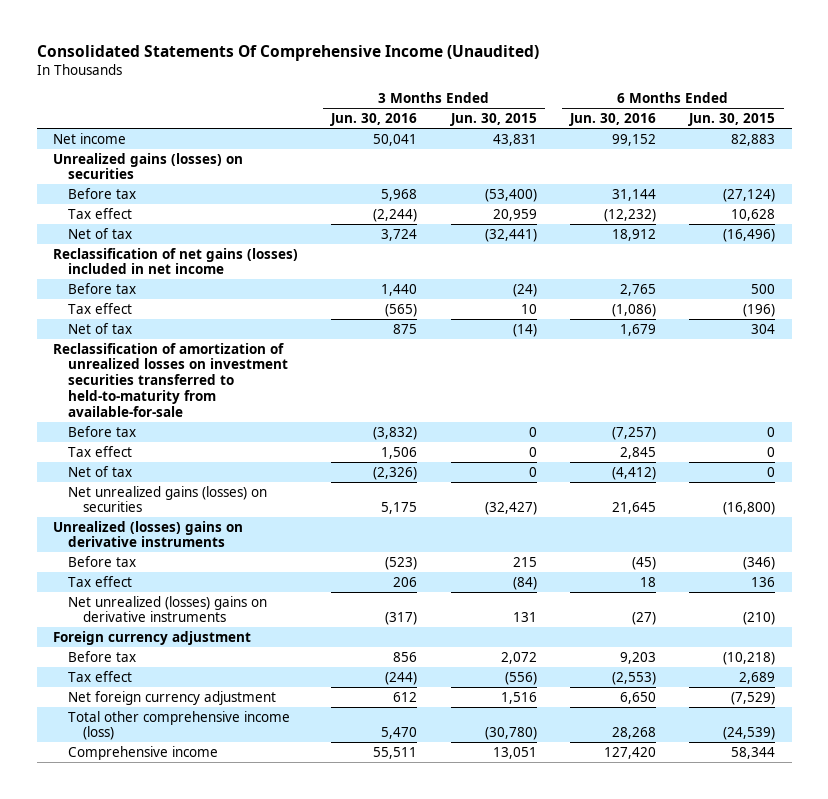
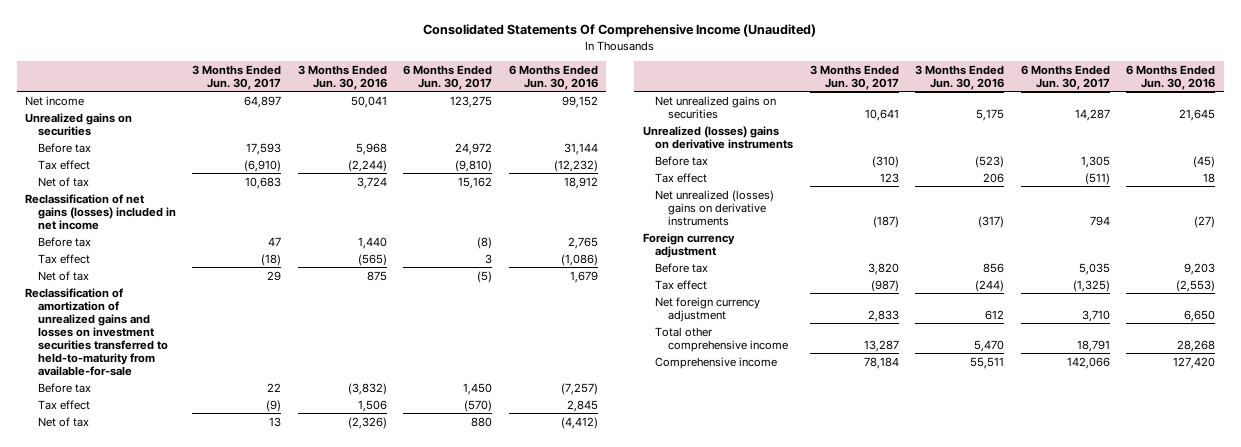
[449,113,537,127] Jun. 30, 2015 -> none
[688,113,776,127] Jun. 30, 2015 -> none
none -> [192,64,282,90] 3 Months Ended Jun. 30, 2017
none -> [403,64,493,90] 6 Months Ended Jun. 30, 2017
[53,152,244,180] Unrealized gains (losses) on securities -> [25,112,133,136] Unrealized gains on securities
[53,342,289,417] Reclassification of amortization of unrealized losses on investment securities transferred to held-to-maturity from available-for-sale -> [25,287,168,377] Reclassification of amortization of unrealized gains and losses on investment securities transferred to held-to-maturity from available-for-sale
[68,485,268,513] Net unrealized gains (losses) on securities -> [655,95,777,119] Net unrealized gains on securities
[68,710,291,741] Total other comprehensive income (loss) -> [655,326,788,352] Total other comprehensive income

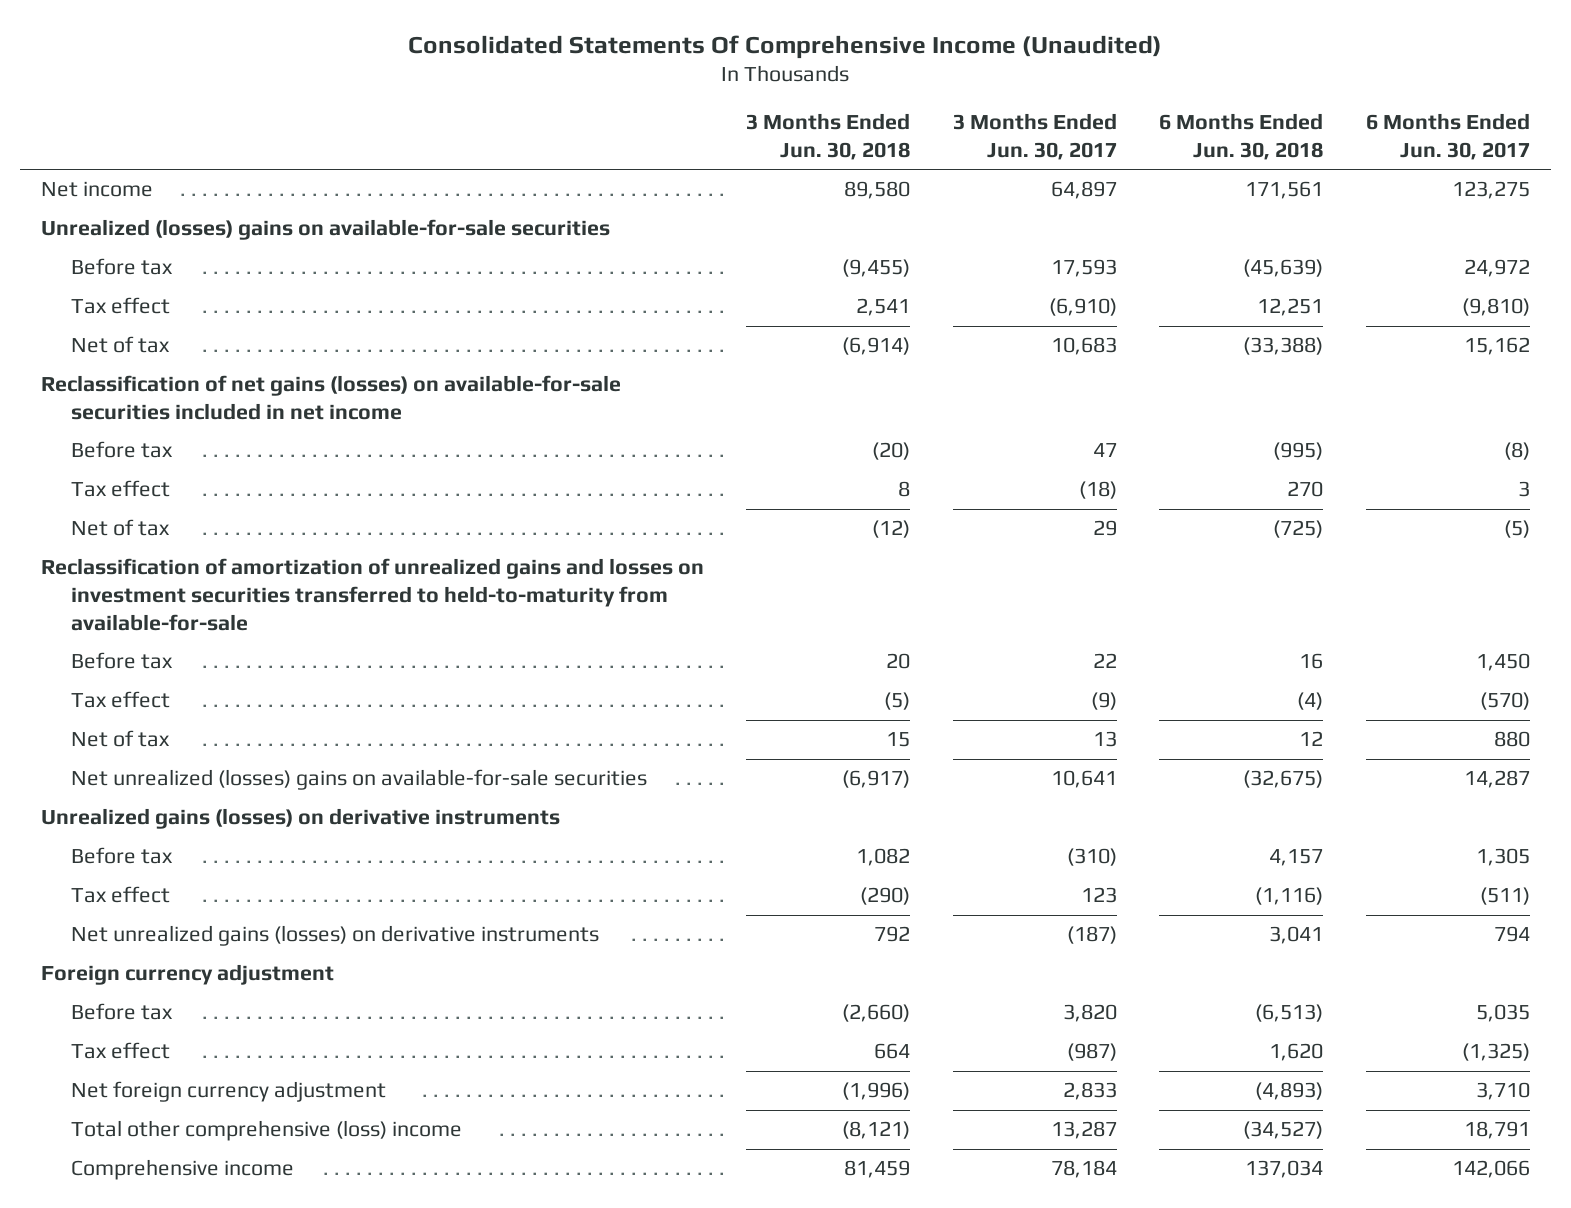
[297,64,387,90] 3 Months Ended Jun. 30, 2016 -> none
[508,64,598,90] 6 Months Ended Jun. 30, 2016 -> none
none -> [746,113,911,160] 3 Months Ended Jun. 30, 2018
none -> [1159,113,1324,160] 6 Months Ended Jun. 30, 2018
[25,112,133,136] Unrealized gains on securities -> [40,219,610,241] Unrealized (losses) gains on available-for-sale securities
[25,193,176,230] Reclassification of net gains (losses) included in net income -> [40,375,621,420] Reclassification of net gains (losses) on available-for-sale securities included in net income
[655,95,777,119] Net unrealized gains on securities -> [71,769,648,791] Net unrealized (losses) gains on available-for-sale securities
[642,125,794,149] Unrealized (losses) gains on derivative instruments -> [40,808,560,830] Unrealized gains (losses) on derivative instruments
[655,189,775,226] Net unrealized (losses) gains on derivative instruments -> [71,925,600,947] Net unrealized gains (losses) on derivative instruments
[655,326,788,352] Total other comprehensive income -> [71,1120,463,1142] Total other comprehensive (loss) income

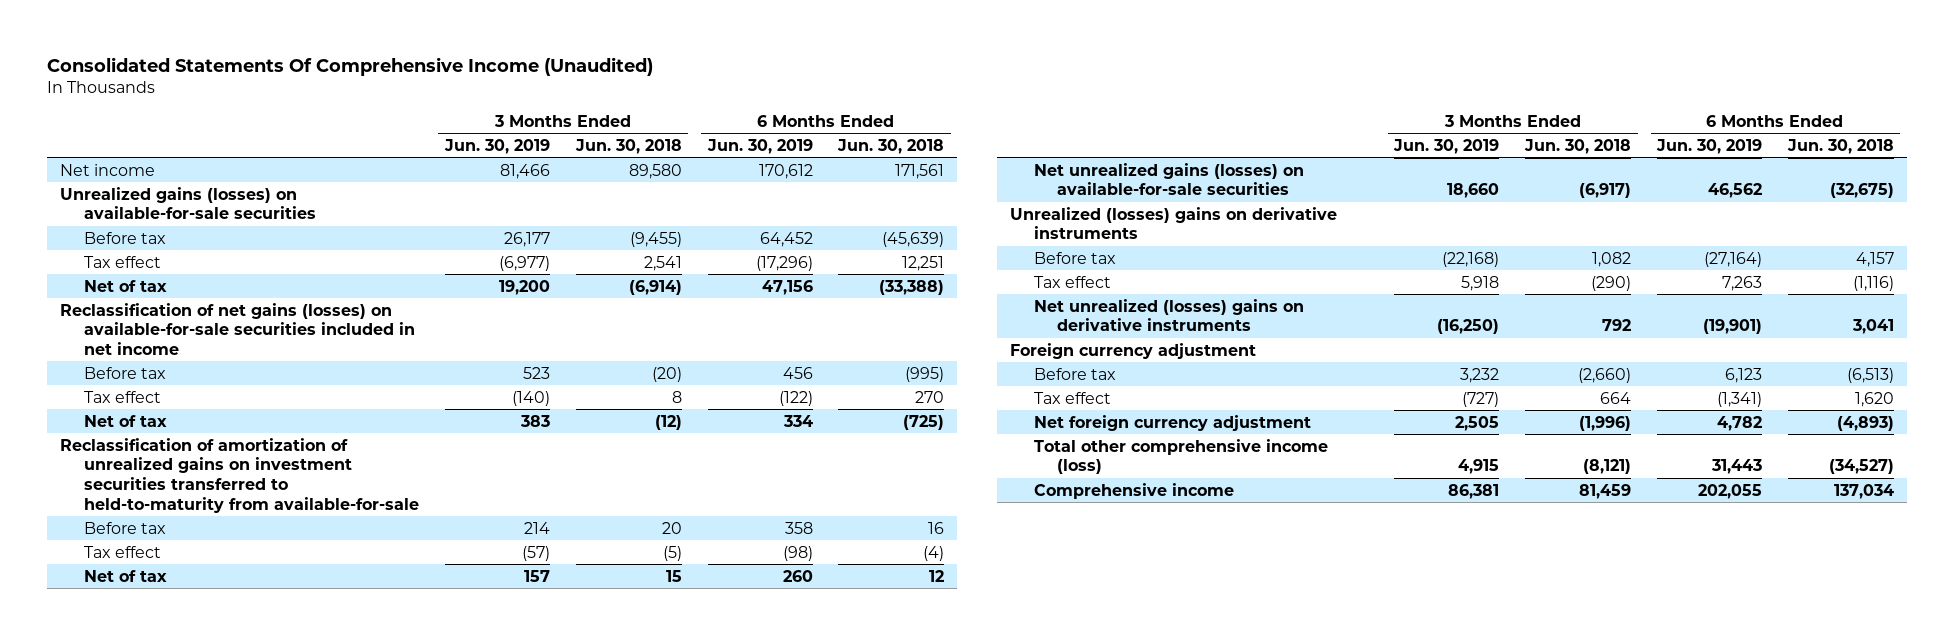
[952,113,1117,160] 3 Months Ended Jun. 30, 2017 -> none
[1366,113,1531,160] 6 Months Ended Jun. 30, 2017 -> none
none -> [443,138,550,154] Jun. 30, 2019
none -> [706,138,813,154] Jun. 30, 2019
[40,219,610,241] Unrealized (losses) gains on available-for-sale securities -> [60,186,317,220] Unrealized gains (losses) on available-for-sale securities
[40,558,704,631] Reclassification of amortization of unrealized gains and losses on investment securities transferred to held-to-maturity from available-for-sale -> [60,437,420,513] Reclassification of amortization of unrealized gains on investment securities transferred to held-to-maturity from available-for-sale
[71,769,648,791] Net unrealized (losses) gains on available-for-sale securities -> [1033,162,1304,196] Net unrealized gains (losses) on available-for-sale securities
[40,808,560,830] Unrealized gains (losses) on derivative instruments -> [1009,206,1337,240] Unrealized (losses) gains on derivative instruments
[71,925,600,947] Net unrealized gains (losses) on derivative instruments -> [1033,298,1304,332] Net unrealized (losses) gains on derivative instruments
[71,1120,463,1142] Total other comprehensive (loss) income -> [1033,438,1328,475] Total other comprehensive income (loss)

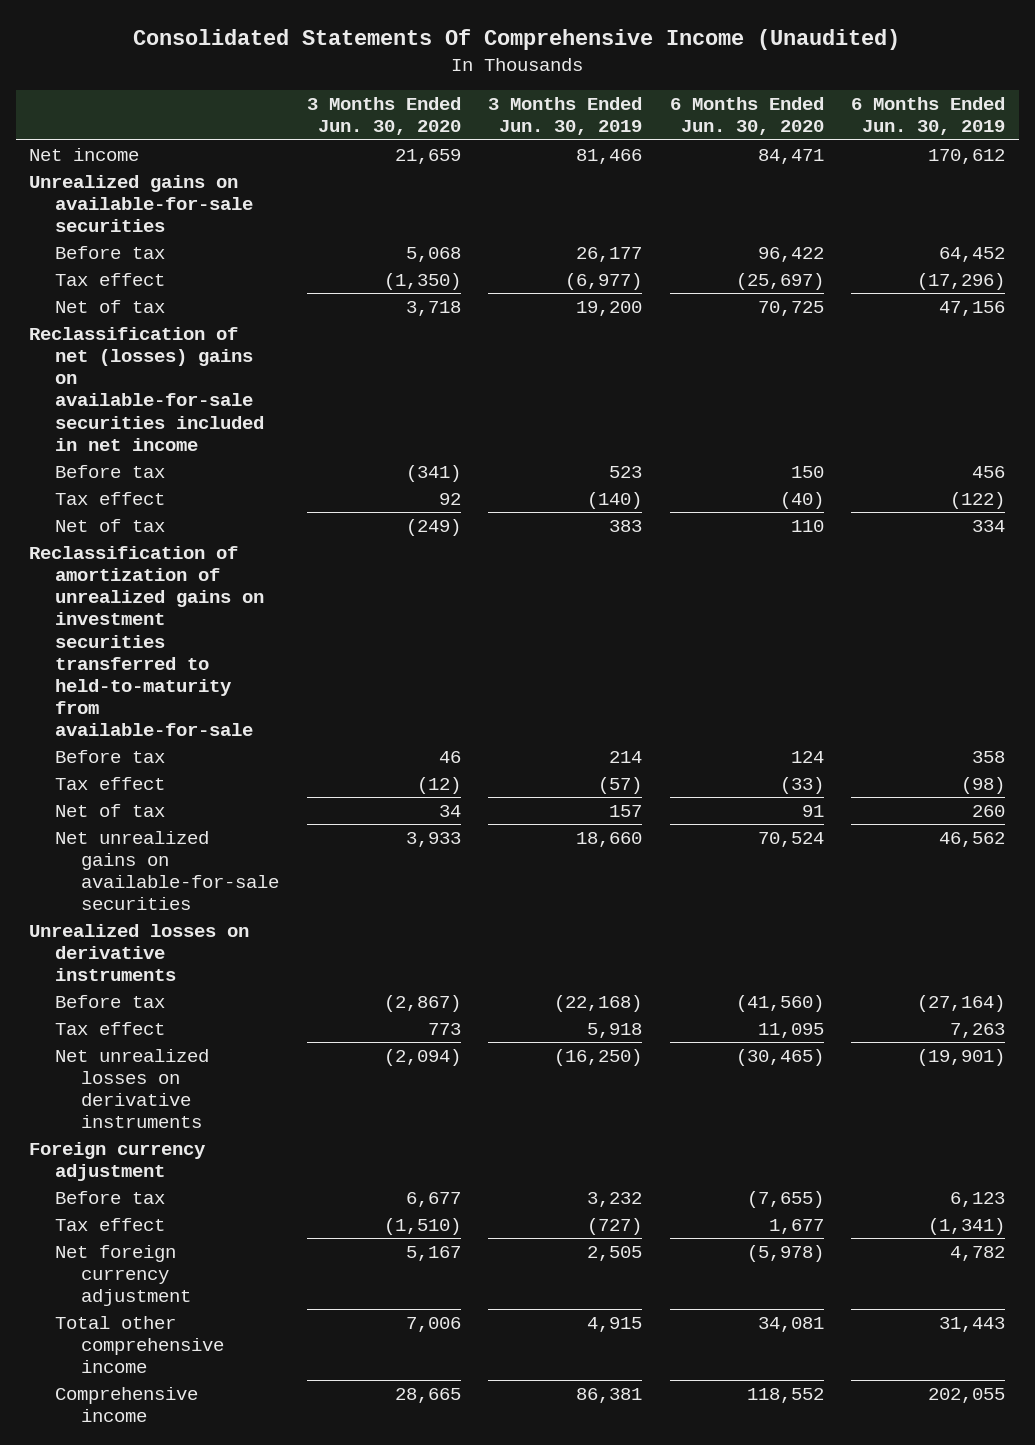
[574,138,682,154] Jun. 30, 2018 -> none
[837,138,945,154] Jun. 30, 2018 -> none
none -> [306,97,461,136] 3 Months Ended Jun. 30, 2020
none -> [669,97,824,136] 6 Months Ended Jun. 30, 2020
[60,186,317,220] Unrealized gains (losses) on available-for-sale securities -> [29,174,254,233] Unrealized gains on available-for-sale securities
[60,302,416,356] Reclassification of net gains (losses) on available-for-sale securities included in net income -> [29,326,265,451] Reclassification of net (losses) gains on available-for-sale securities included in net income
[1033,162,1304,196] Net unrealized gains (losses) on available-for-sale securities -> [55,830,280,911] Net unrealized gains on available-for-sale securities
[1009,206,1337,240] Unrealized (losses) gains on derivative instruments -> [29,923,250,982] Unrealized losses on derivative instruments
[1033,298,1304,332] Net unrealized (losses) gains on derivative instruments -> [55,1048,210,1129] Net unrealized losses on derivative instruments
[1033,438,1328,475] Total other comprehensive income (loss) -> [55,1315,225,1374] Total other comprehensive income

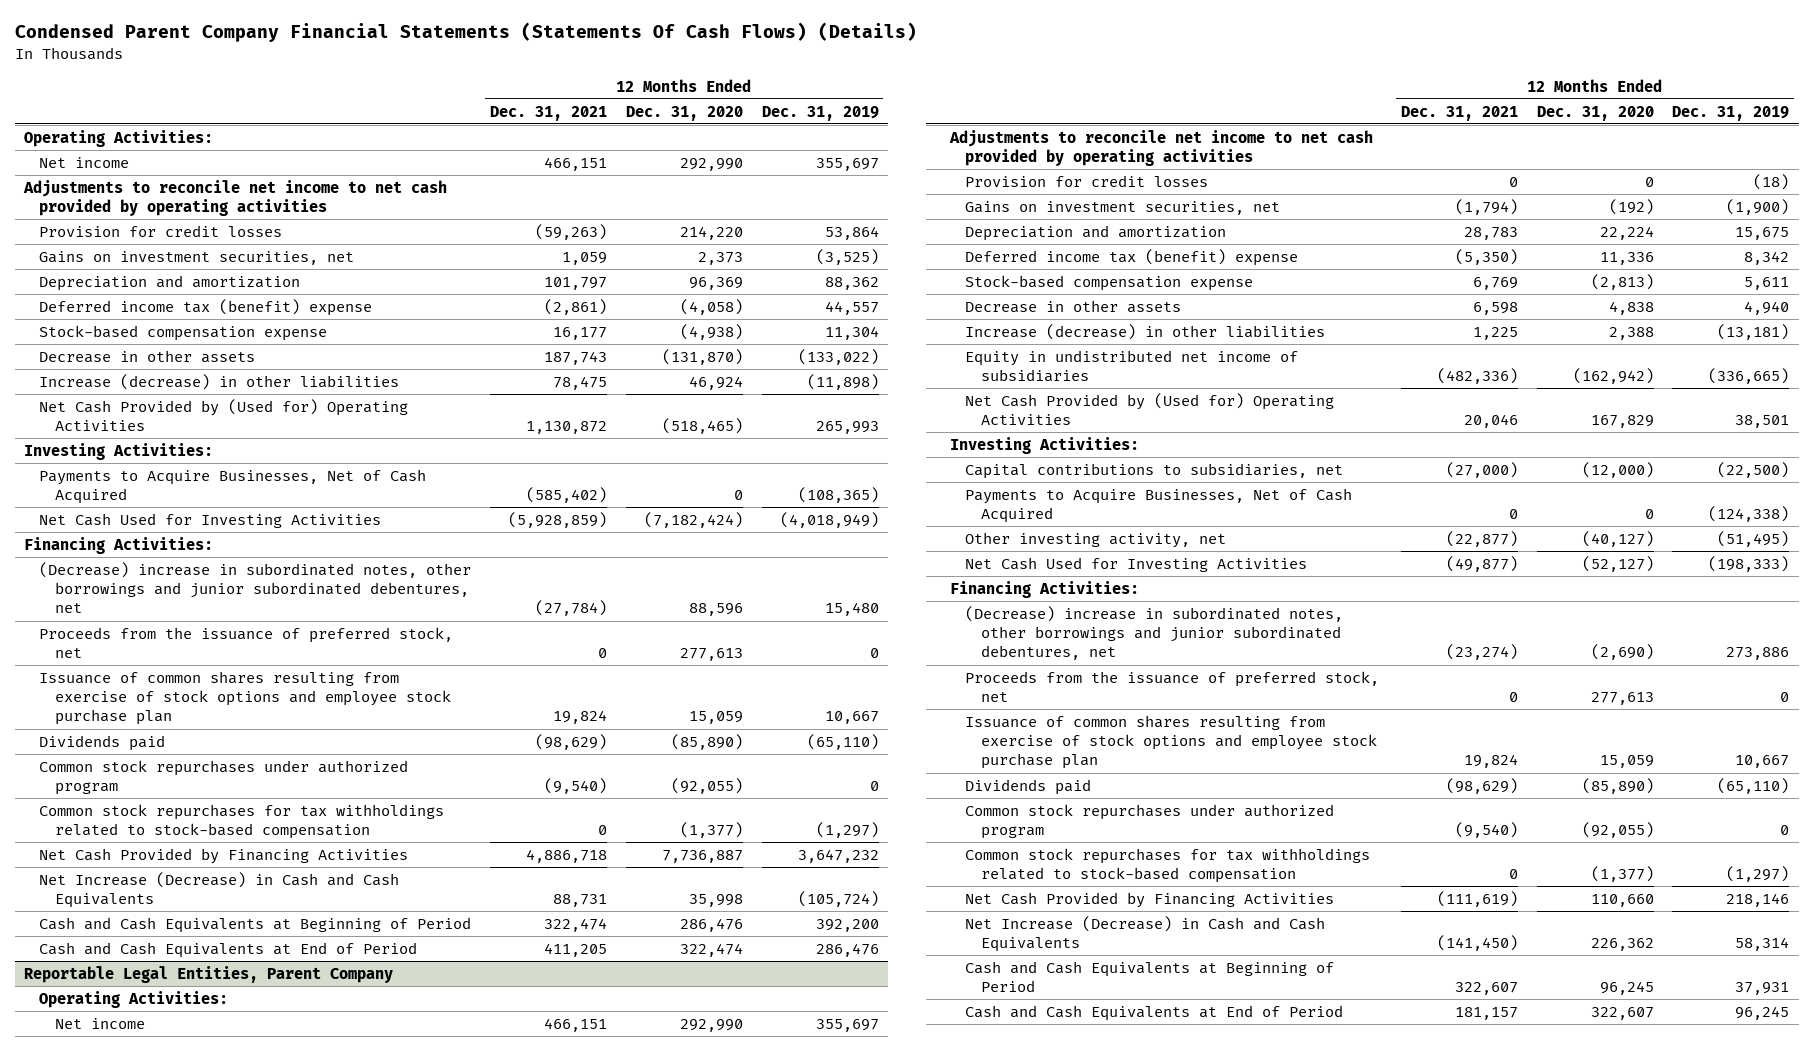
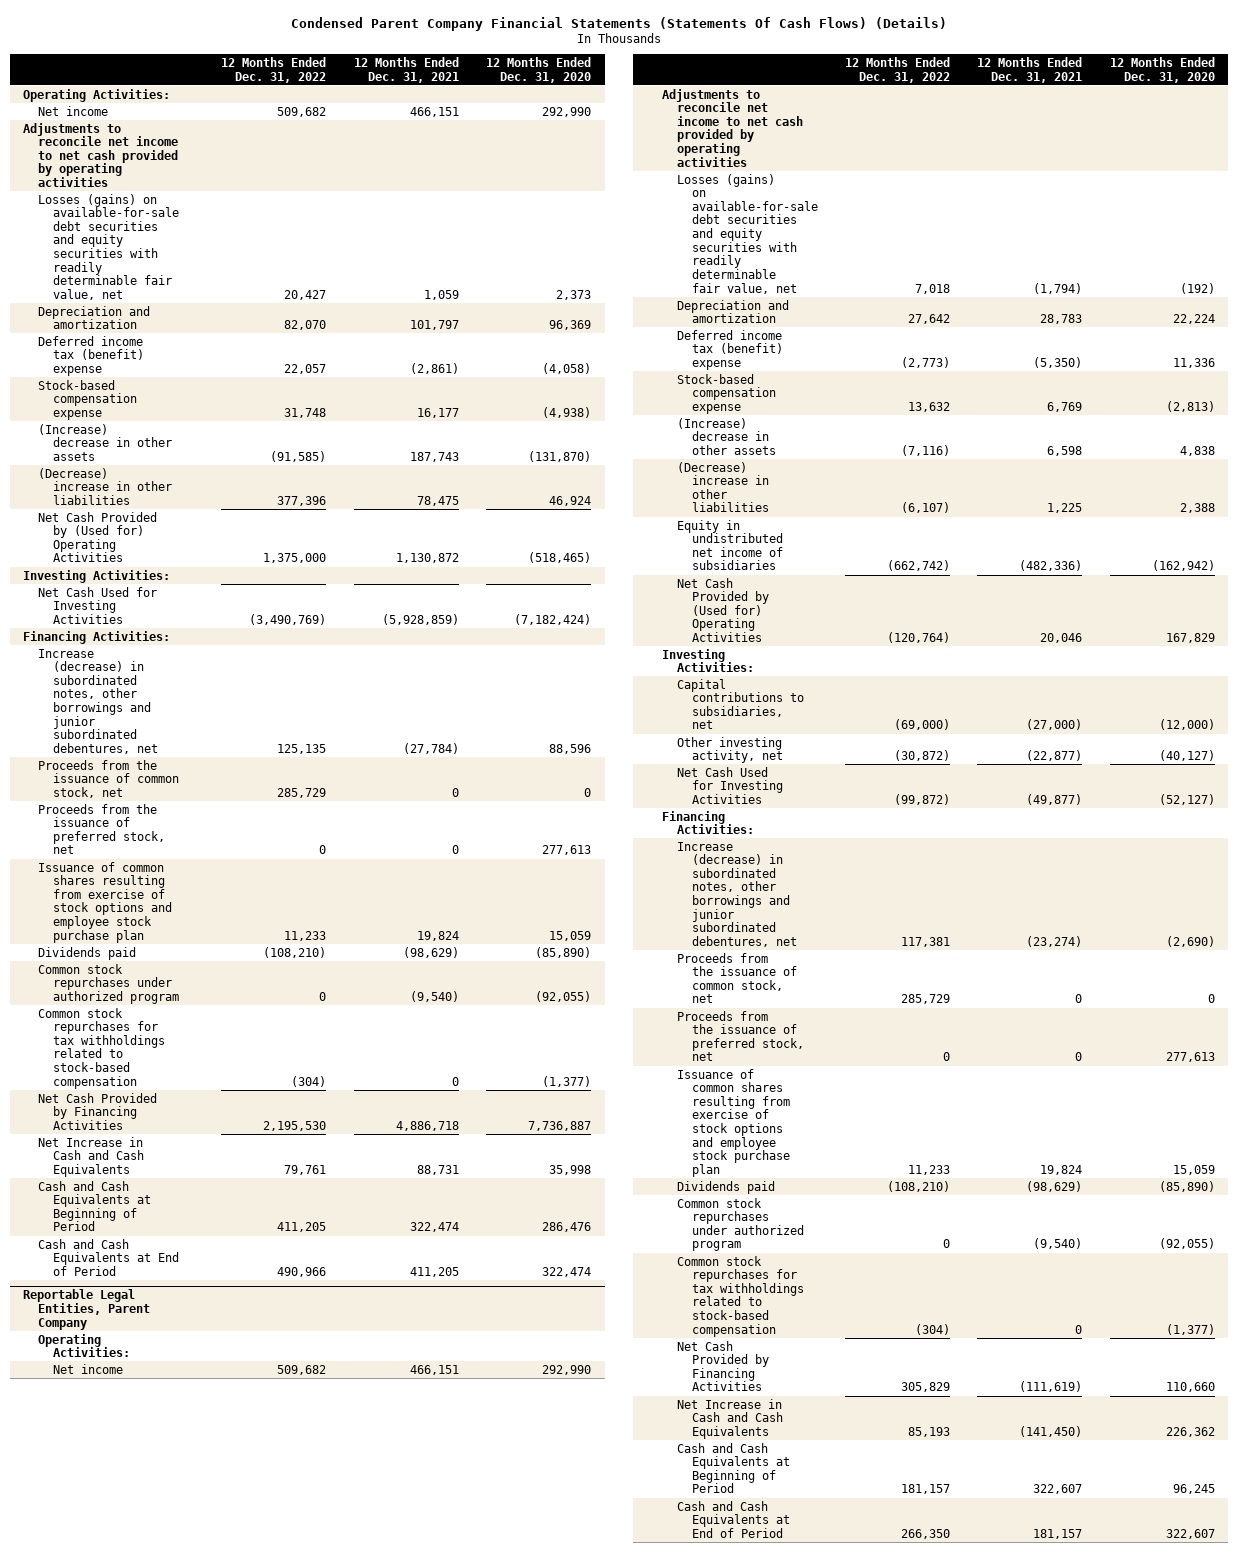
[761,105,879,121] Dec. 31, 2019 -> none
none -> [221,57,327,83] 12 Months Ended Dec. 31, 2022
[39,224,283,237] Provision for credit losses -> none
[39,250,355,265] Gains on investment securities, net -> [38,193,180,300] Losses (gains) on available-for-sale debt securities and equity securities with readily determinable fair value, net
[39,349,256,363] Decrease in other assets -> [38,423,173,461] (Increase) decrease in other assets
[39,373,400,390] Increase (decrease) in other liabilities -> [38,467,173,505] (Decrease) increase in other liabilities
[39,468,427,505] Payments to Acquire Businesses, Net of Cash Acquired -> none
[39,561,472,614] (Decrease) increase in subordinated notes, other borrowings and junior subordinated debentures, net -> [38,648,159,754] Increase (decrease) in subordinated notes, other borrowings and junior subordinated debentures, net
none -> [38,759,180,798] Proceeds from the issuance of common stock, net
[39,871,400,909] Net Increase (Decrease) in Cash and Cash Equivalents -> [38,1136,145,1177] Net Increase in Cash and Cash Equivalents
[965,174,1209,187] Provision for credit losses -> none
[965,200,1281,215] Gains on investment securities, net -> [676,173,818,294] Losses (gains) on available-for-sale debt securities and equity securities with readily determinable fair value, net
[965,299,1182,313] Decrease in other assets -> [676,417,776,455] (Increase) decrease in other assets
[965,323,1326,340] Increase (decrease) in other liabilities -> [676,461,769,513] (Decrease) increase in other liabilities
[965,487,1353,524] Payments to Acquire Businesses, Net of Cash Acquired -> none
[965,605,1344,661] (Decrease) increase in subordinated notes, other borrowings and junior subordinated debentures, net -> [676,841,797,947] Increase (decrease) in subordinated notes, other borrowings and junior subordinated debentures, net
none -> [676,952,797,1004] Proceeds from the issuance of common stock, net
[965,915,1326,953] Net Increase (Decrease) in Cash and Cash Equivalents -> [676,1398,783,1439] Net Increase in Cash and Cash Equivalents

